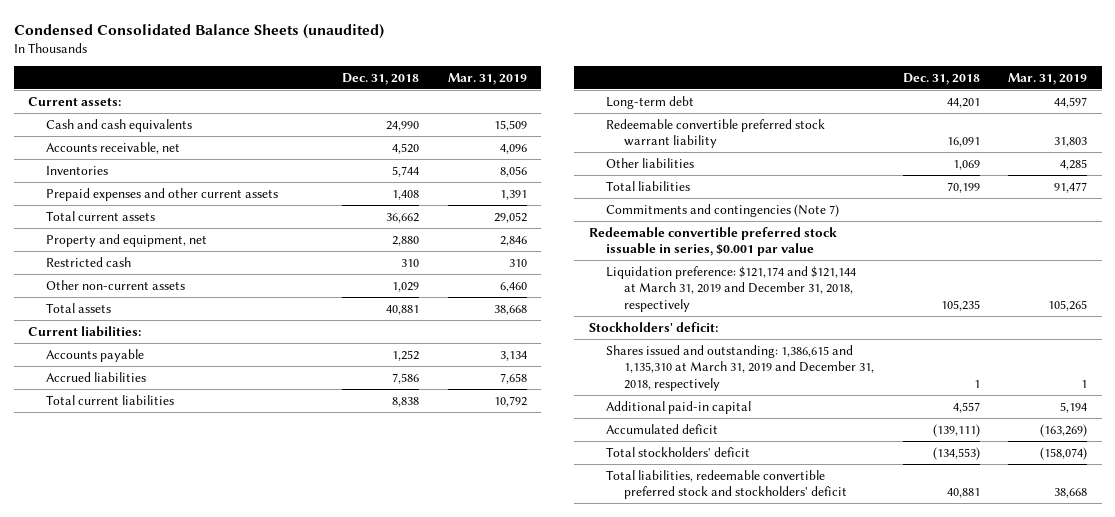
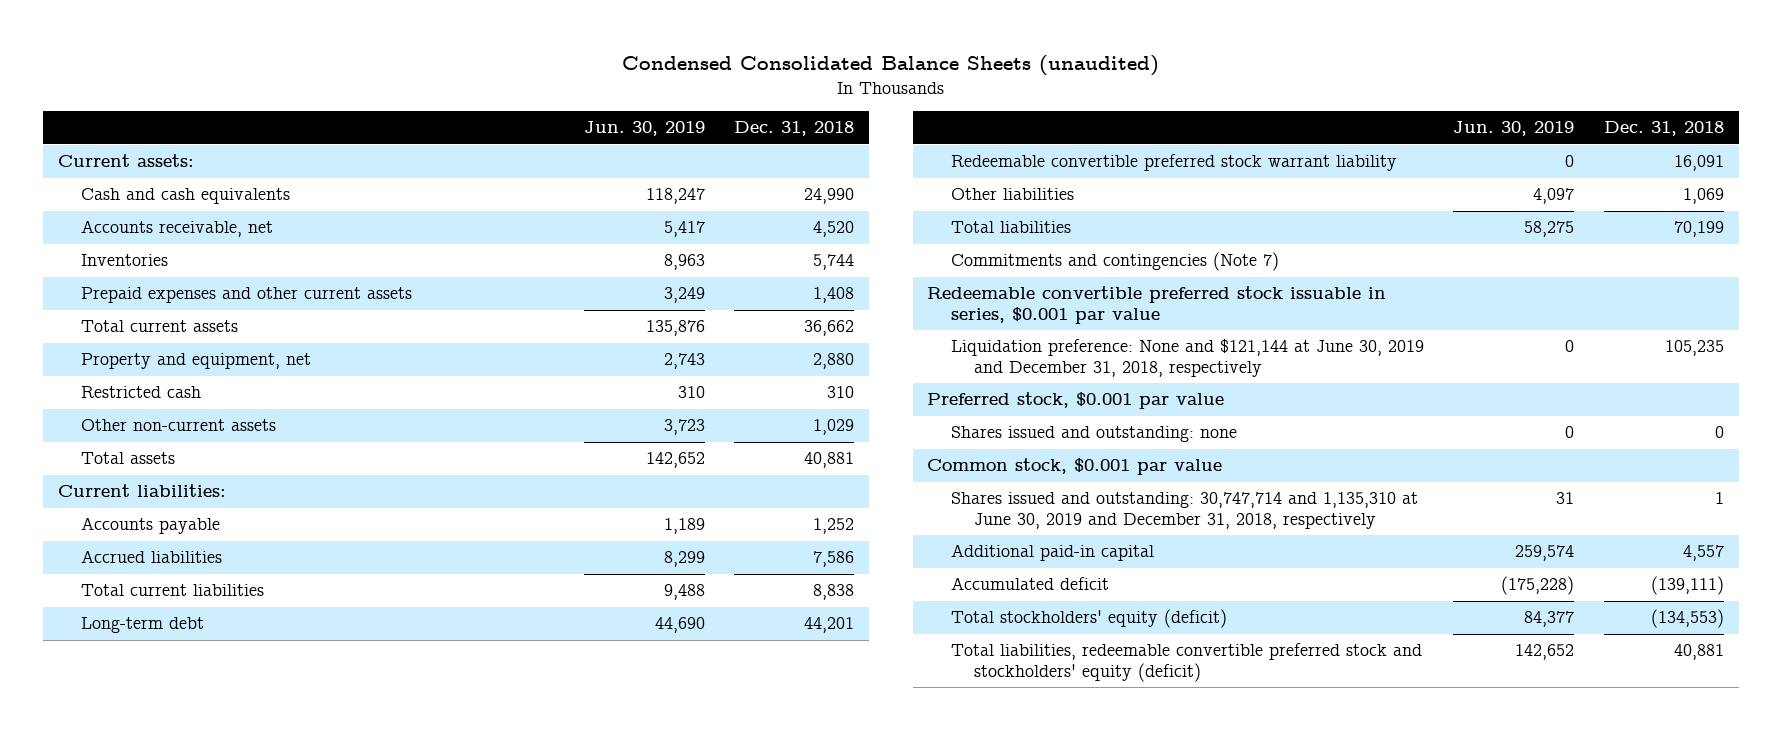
[447,72,527,85] Mar. 31, 2019 -> none
none -> [583,121,705,137] Jun. 30, 2019
[588,321,718,332] Stockholders' deficit: -> none
[606,265,857,312] Liquidation preference: $121,174 and $121,144 at March 31, 2019 and December 31, 2018, respectively -> [950,339,1424,378] Liquidation preference: None and $121,144 at June 30, 2019 and December 31, 2018, respectively
none -> [927,392,1225,410] Preferred stock, $0.001 par value
none -> [950,426,1237,443] Shares issued and outstanding: none
none -> [927,458,1223,476] Common stock, $0.001 par value
[606,344,874,391] Shares issued and outstanding: 1,386,615 and 1,135,310 at March 31, 2019 and December 31, 2018, respectively -> [950,492,1418,530] Shares issued and outstanding: 30,747,714 and 1,135,310 at June 30, 2019 and December 31, 2018, respectively
[606,446,751,457] Total stockholders' deficit -> [950,609,1227,629] Total stockholders' equity (deficit)
[606,469,847,500] Total liabilities, redeemable convertible preferred stock and stockholders' deficit -> [950,643,1422,683] Total liabilities, redeemable convertible preferred stock and stockholders' equity (deficit)

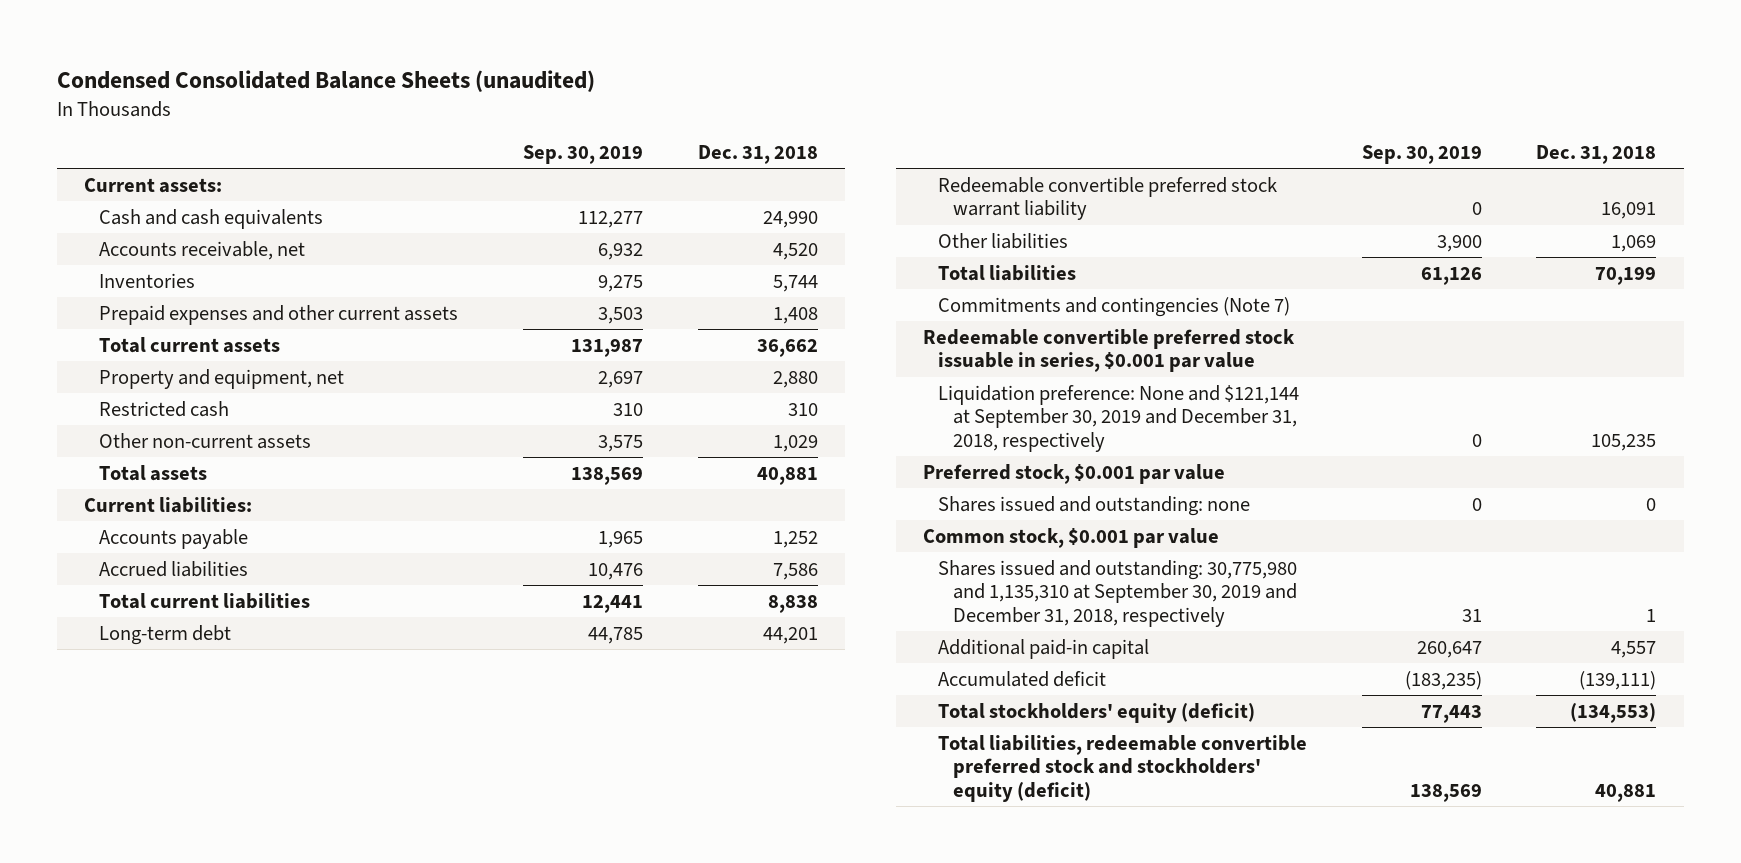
[583,121,705,137] Jun. 30, 2019 -> none
none -> [522,144,643,164] Sep. 30, 2019
[950,339,1424,378] Liquidation preference: None and $121,144 at June 30, 2019 and December 31, 2018, respectively -> [937,384,1299,453] Liquidation preference: None and $121,144 at September 30, 2019 and December 31, 2018, respectively
[950,492,1418,530] Shares issued and outstanding: 30,747,714 and 1,135,310 at June 30, 2019 and December 31, 2018, respectively -> [937,559,1297,628] Shares issued and outstanding: 30,775,980 and 1,135,310 at September 30, 2019 and December 31, 2018, respectively

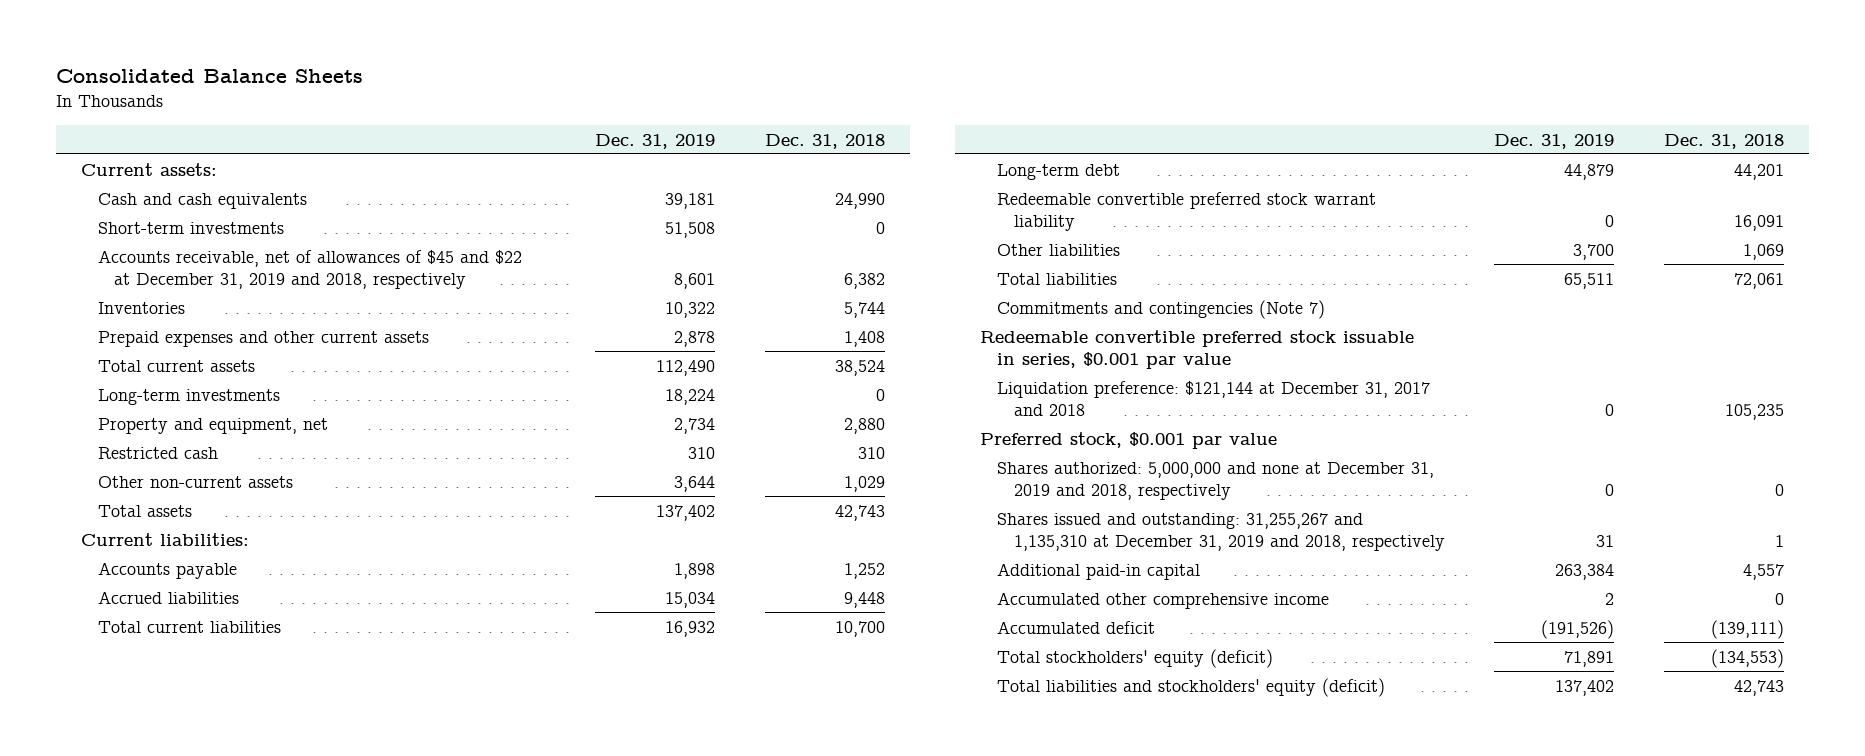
[56,70,595,93] Condensed Consolidated Balance Sheets (unaudited) -> [55,69,363,84] Consolidated Balance Sheets
[522,144,643,164] Sep. 30, 2019 -> none
none -> [595,133,716,149] Dec. 31, 2019
none -> [97,221,284,234] Short-term investments
[99,240,306,260] Accounts receivable, net -> [97,249,522,290] Accounts receivable, net of allowances of $45 and $22 at December 31, 2019 and 2018, respectively
[772,242,818,260] 4,520 -> [844,273,886,290] 6,382
[756,338,818,357] 36,662 -> [835,359,886,376] 38,524
none -> [97,388,280,405] Long-term investments
[756,466,818,485] 40,881 -> [835,504,886,521] 42,743
[772,562,818,580] 7,586 -> [844,591,886,608] 9,448
[767,594,818,613] 8,838 -> [835,620,886,637] 10,700
[1595,266,1657,285] 70,199 -> [1734,272,1785,289] 72,061
[937,384,1299,453] Liquidation preference: None and $121,144 at September 30, 2019 and December 31, 2018, respectively -> [996,380,1430,417] Liquidation preference: $121,144 at December 31, 2017 and 2018
[923,527,1220,548] Common stock, $0.001 par value -> none
[937,495,1250,516] Shares issued and outstanding: none -> [996,461,1434,501] Shares authorized: 5,000,000 and none at December 31, 2019 and 2018, respectively
[937,559,1297,628] Shares issued and outstanding: 30,775,980 and 1,135,310 at September 30, 2019 and December 31, 2018, respectively -> [996,512,1445,552] Shares issued and outstanding: 31,255,267 and 1,135,310 at December 31, 2019 and 2018, respectively
none -> [996,591,1329,609] Accumulated other comprehensive income
[937,734,1307,803] Total liabilities, redeemable convertible preferred stock and stockholders' equity (deficit) -> [996,677,1385,697] Total liabilities and stockholders' equity (deficit)
[1595,784,1657,803] 40,881 -> [1734,679,1785,696] 42,743

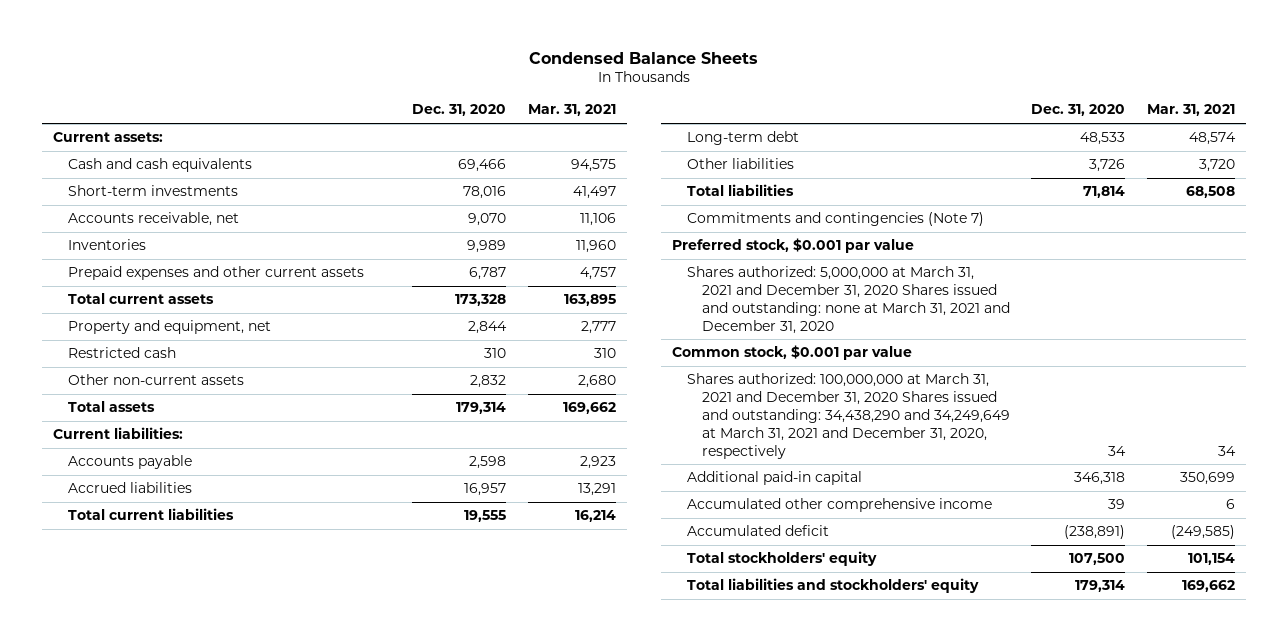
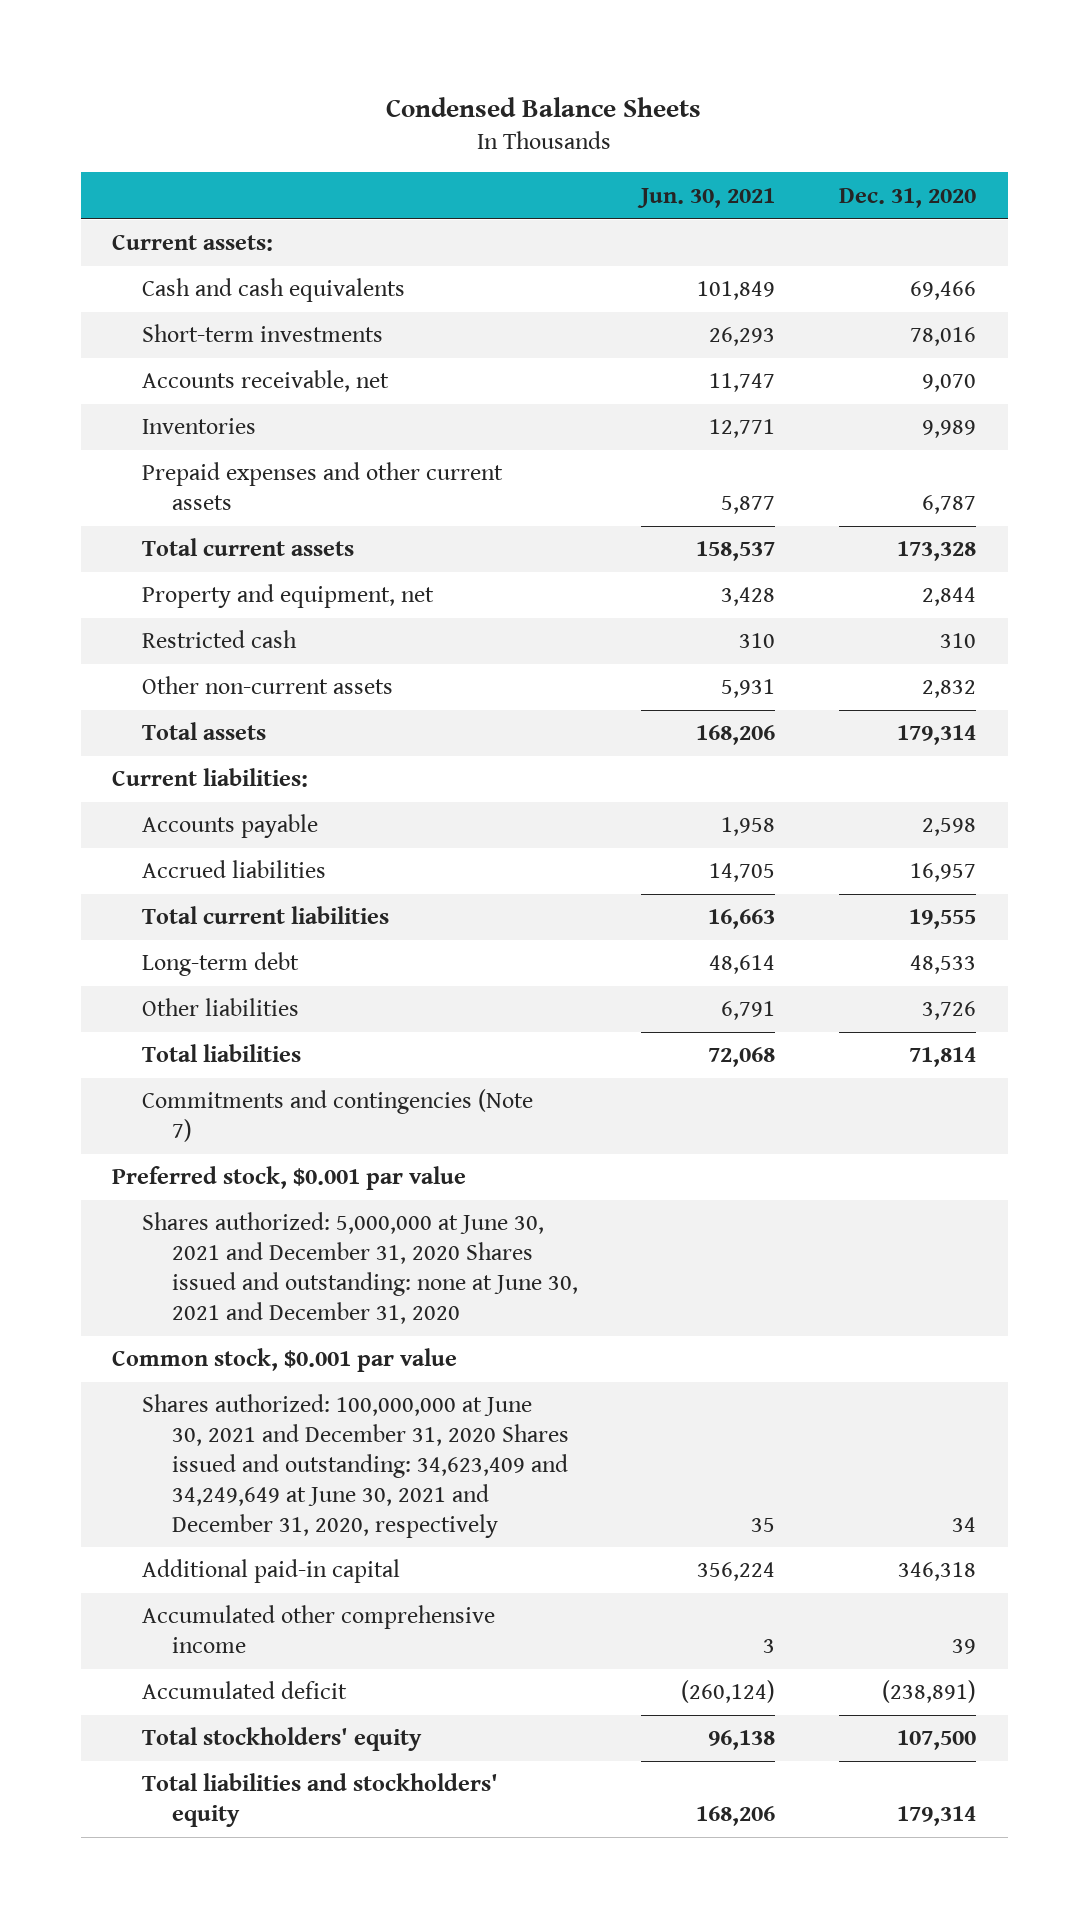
[528,104,617,117] Mar. 31, 2021 -> none
none -> [637,187,776,208] Jun. 30, 2021
[686,266,1010,334] Shares authorized: 5,000,000 at March 31, 2021 and December 31, 2020 Shares issued and outstanding: none at March 31, 2021 and December 31, 2020 -> [142,1212,578,1324] Shares authorized: 5,000,000 at June 30, 2021 and December 31, 2020 Shares issued and outstanding: none at June 30, 2021 and December 31, 2020
[686,373,1010,459] Shares authorized: 100,000,000 at March 31, 2021 and December 31, 2020 Shares issued and outstanding: 34,438,290 and 34,249,649 at March 31, 2021 and December 31, 2020, respectively -> [142,1394,569,1538] Shares authorized: 100,000,000 at June 30, 2021 and December 31, 2020 Shares issued and outstanding: 34,623,409 and 34,249,649 at June 30, 2021 and December 31, 2020, respectively

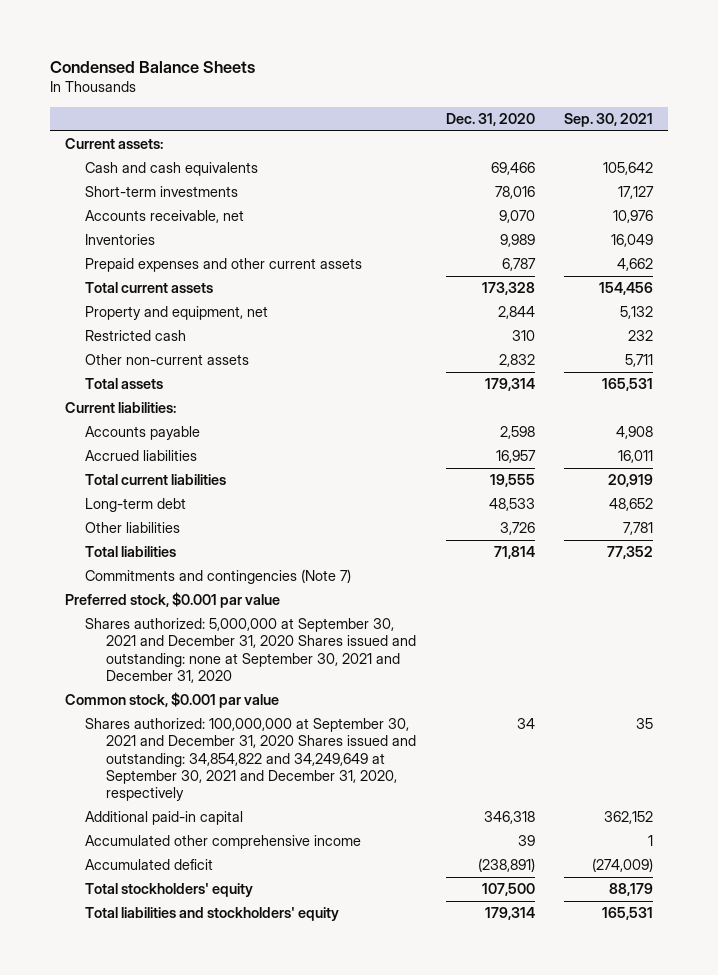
[637,187,776,208] Jun. 30, 2021 -> none
none -> [564,113,654,128] Sep. 30, 2021
[142,1212,578,1324] Shares authorized: 5,000,000 at June 30, 2021 and December 31, 2020 Shares issued and outstanding: none at June 30, 2021 and December 31, 2020 -> [85,618,416,684] Shares authorized: 5,000,000 at September 30, 2021 and December 31, 2020 Shares issued and outstanding: none at September 30, 2021 and December 31, 2020
[142,1394,569,1538] Shares authorized: 100,000,000 at June 30, 2021 and December 31, 2020 Shares issued and outstanding: 34,623,409 and 34,249,649 at June 30, 2021 and December 31, 2020, respectively -> [85,718,416,802] Shares authorized: 100,000,000 at September 30, 2021 and December 31, 2020 Shares issued and outstanding: 34,854,822 and 34,249,649 at September 30, 2021 and December 31, 2020, respectively

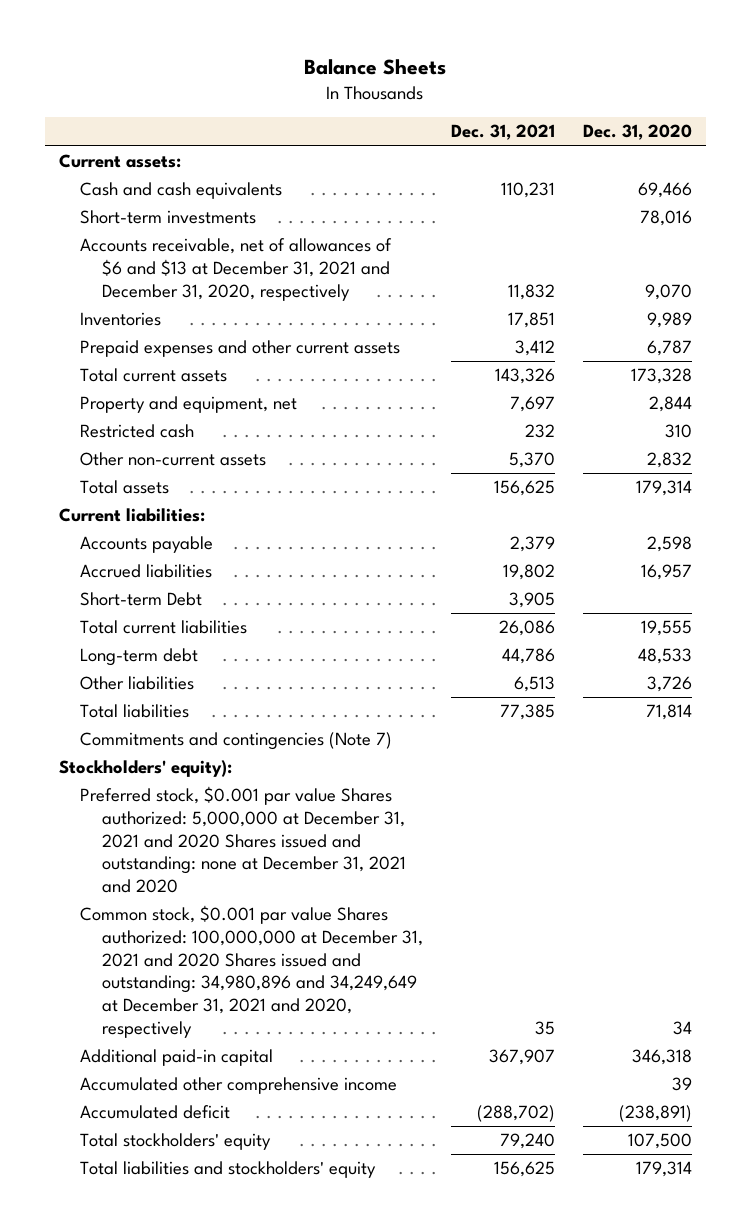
[50,60,256,73] Condensed Balance Sheets -> [304,58,447,75] Balance Sheets
[564,113,654,128] Sep. 30, 2021 -> none
none -> [450,124,555,141] Dec. 31, 2021
[85,210,245,224] Accounts receivable, net -> [80,238,393,301] Accounts receivable, net of allowances of $6 and $13 at December 31, 2021 and December 31, 2020, respectively
none -> [80,592,203,607] Short-term Debt
[65,592,281,609] Preferred stock, $0.001 par value -> none
[65,692,280,709] Common stock, $0.001 par value -> none
none -> [58,760,232,778] Stockholders' equity):
[85,618,416,684] Shares authorized: 5,000,000 at September 30, 2021 and December 31, 2020 Shares issued and outstanding: none at September 30, 2021 and December 31, 2020 -> [80,786,407,894] Preferred stock, $0.001 par value Shares authorized: 5,000,000 at December 31, 2021 and 2020 Shares issued and outstanding: none at December 31, 2021 and 2020
[85,718,416,802] Shares authorized: 100,000,000 at September 30, 2021 and December 31, 2020 Shares issued and outstanding: 34,854,822 and 34,249,649 at September 30, 2021 and December 31, 2020, respectively -> [80,905,424,1038] Common stock, $0.001 par value Shares authorized: 100,000,000 at December 31, 2021 and 2020 Shares issued and outstanding: 34,980,896 and 34,249,649 at December 31, 2021 and 2020, respectively

